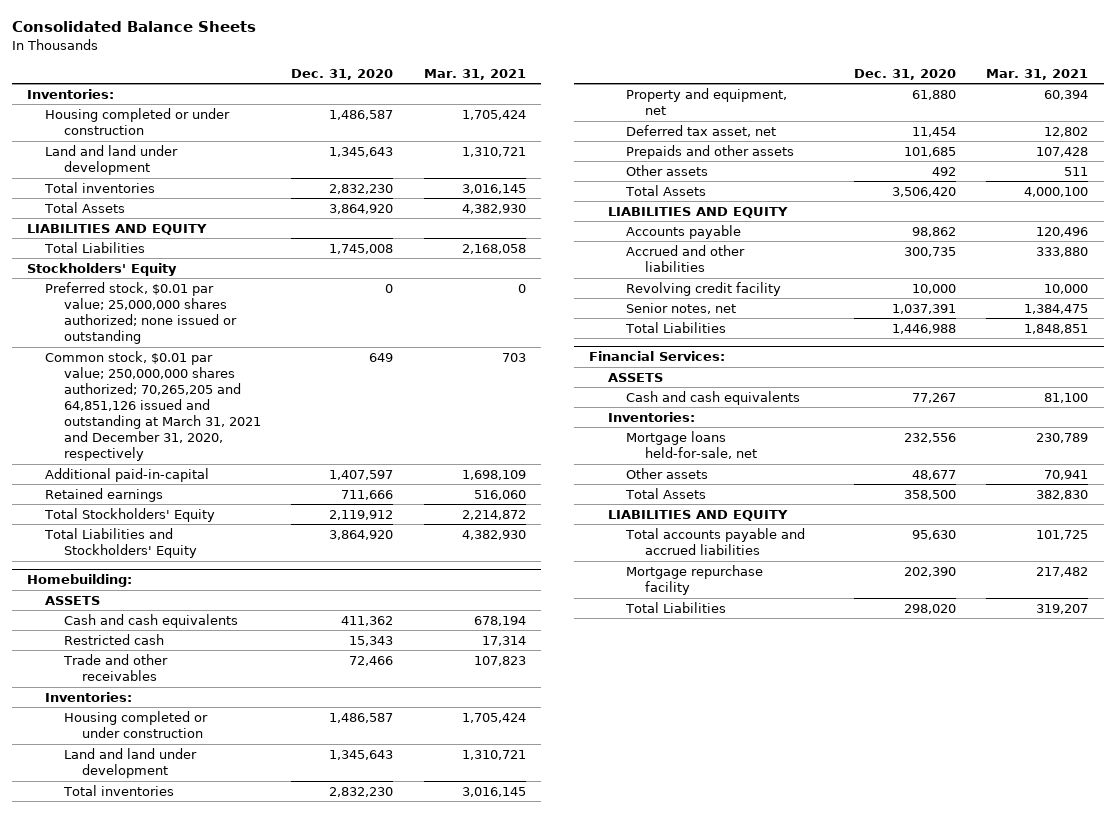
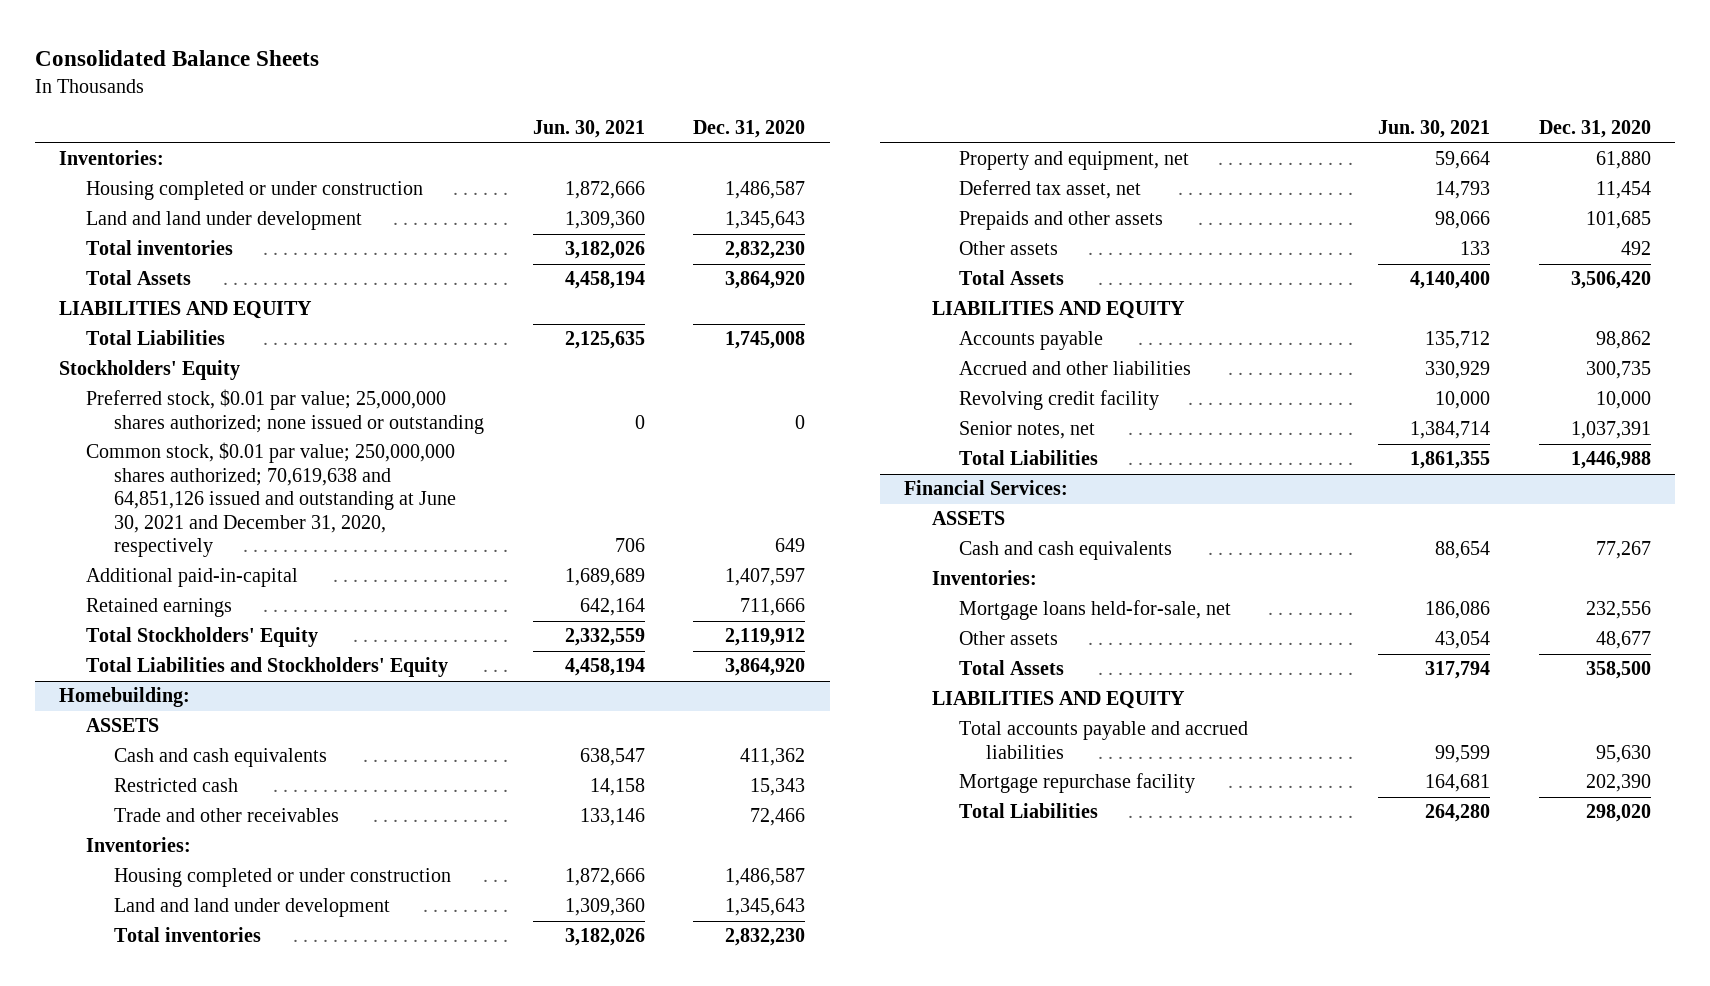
[423,68,526,80] Mar. 31, 2021 -> none
none -> [532,120,645,139] Jun. 30, 2021
[45,351,261,462] Common stock, $0.01 par value; 250,000,000 shares authorized; 70,265,205 and 64,851,126 issued and outstanding at March 31, 2021 and December 31, 2020, respectively -> [86,442,456,558] Common stock, $0.01 par value; 250,000,000 shares authorized; 70,619,638 and 64,851,126 issued and outstanding at June 30, 2021 and December 31, 2020, respectively

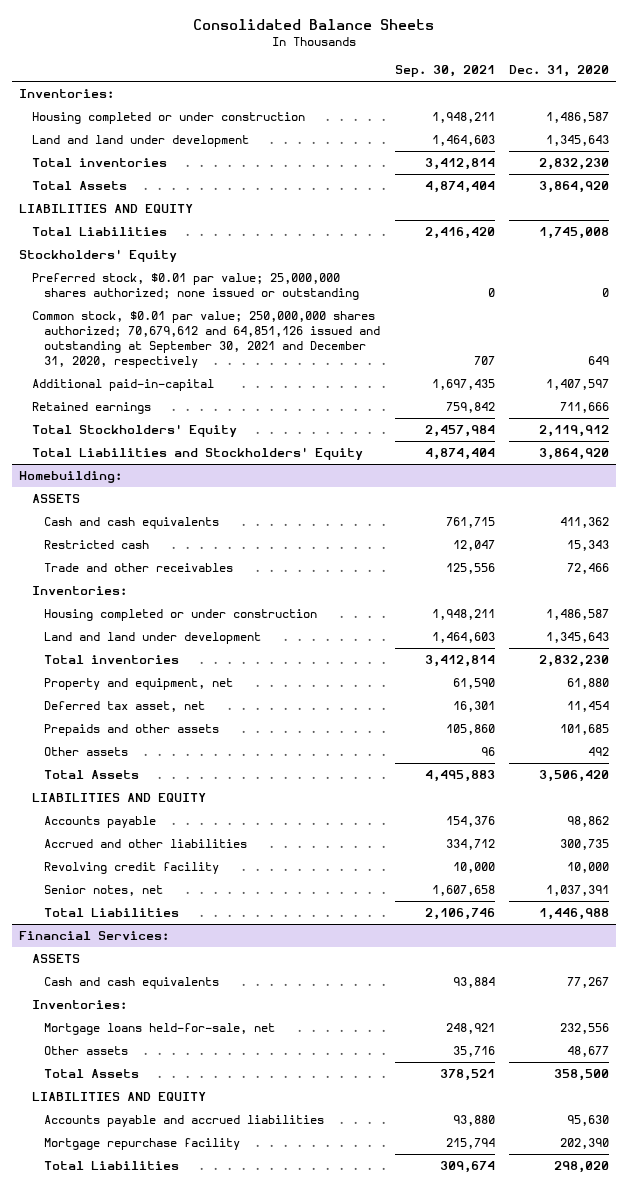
[532,120,645,139] Jun. 30, 2021 -> none
none -> [394,65,495,78] Sep. 30, 2021
[86,442,456,558] Common stock, $0.01 par value; 250,000,000 shares authorized; 70,619,638 and 64,851,126 issued and outstanding at June 30, 2021 and December 31, 2020, respectively -> [31,311,381,369] Common stock, $0.01 par value; 250,000,000 shares authorized; 70,679,612 and 64,851,126 issued and outstanding at September 30, 2021 and December 31, 2020, respectively
[958,721,1248,759] Total accounts payable and accrued liabilities -> [44,1115,325,1128] Accounts payable and accrued liabilities

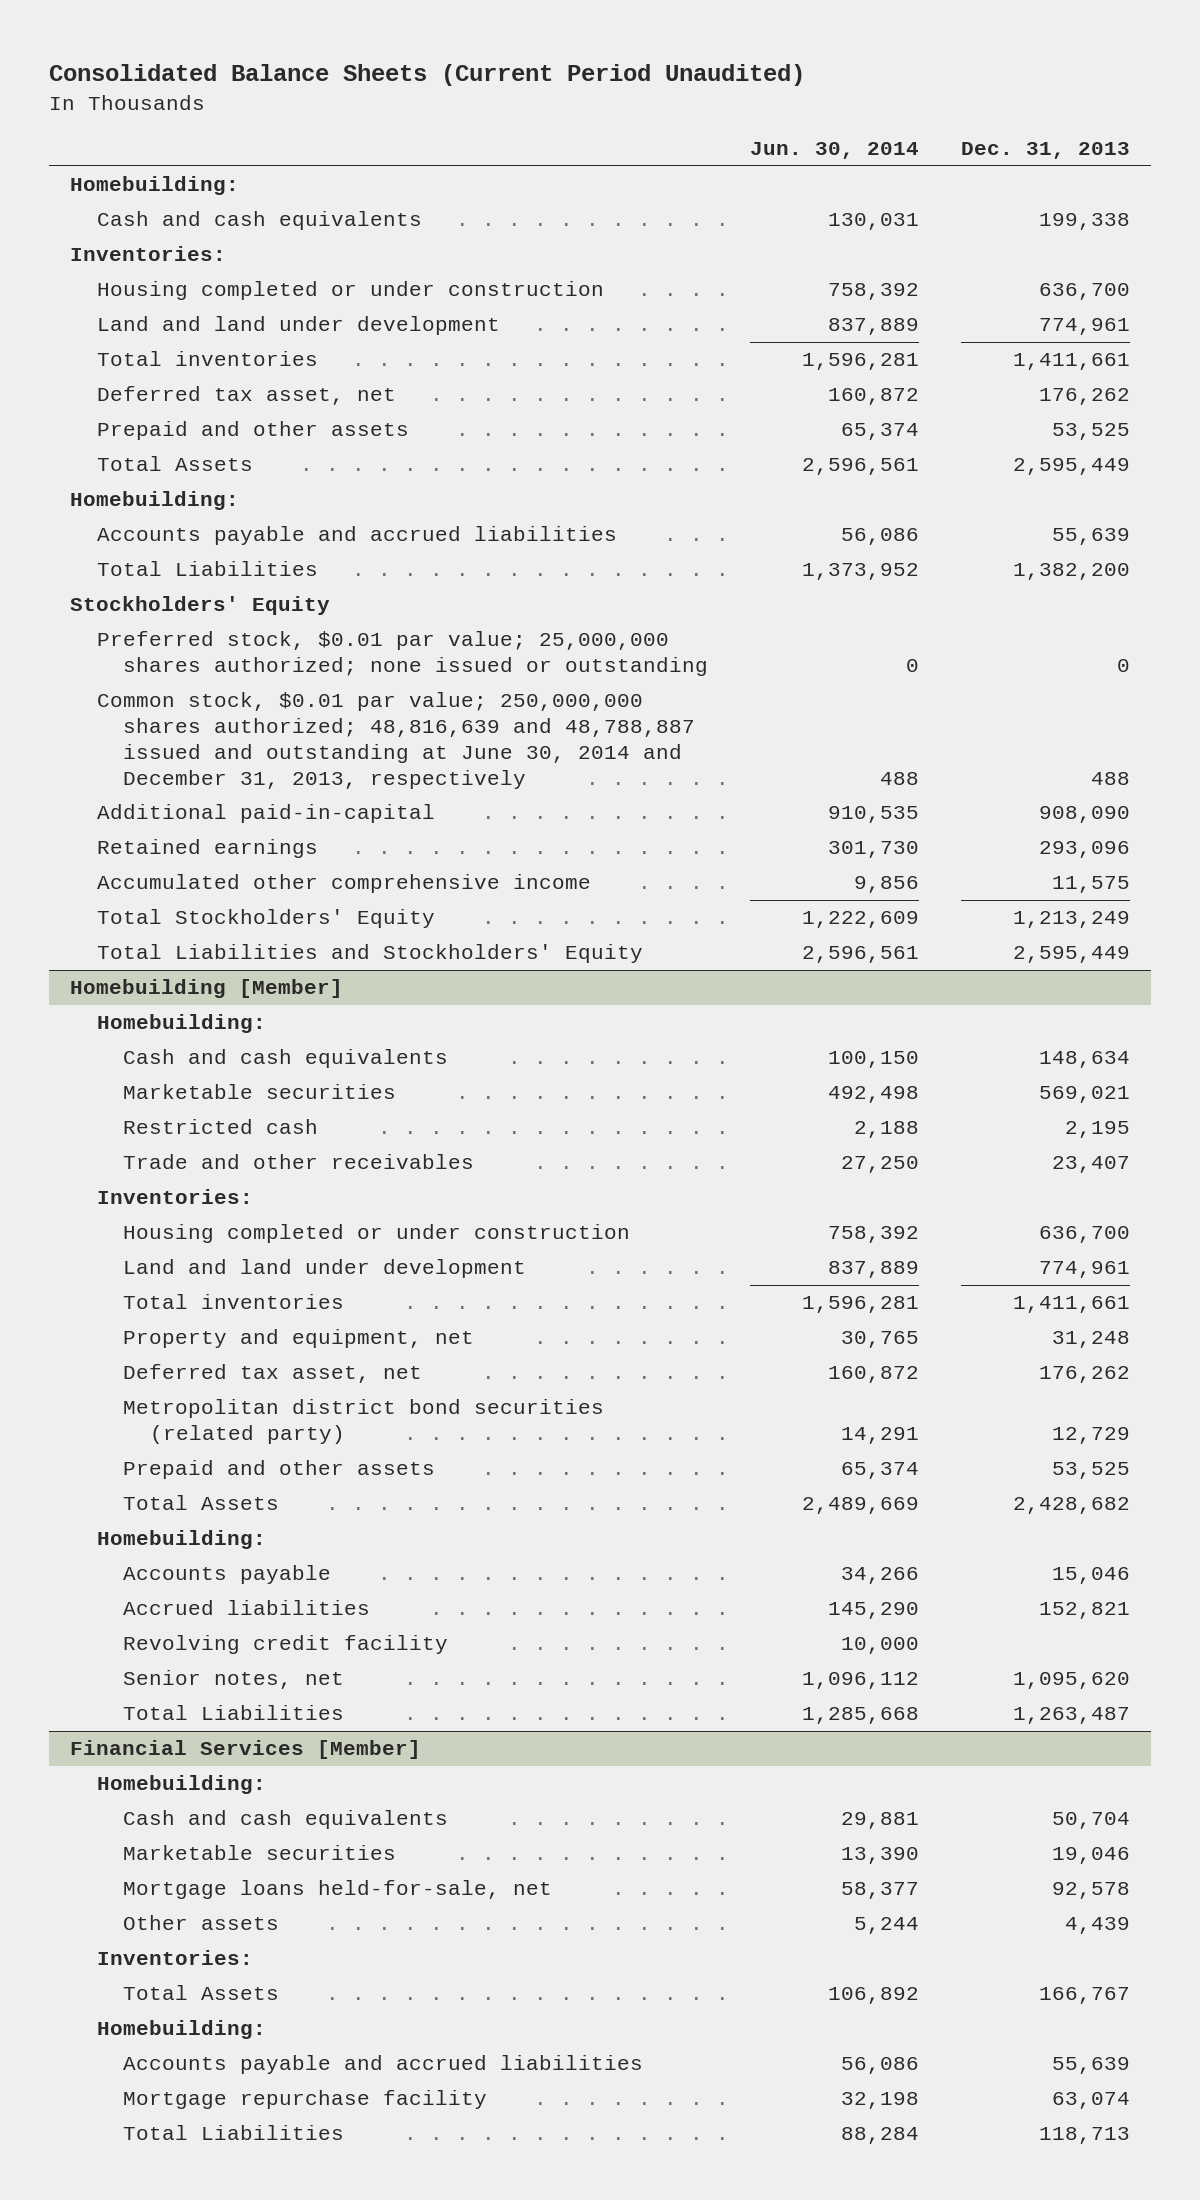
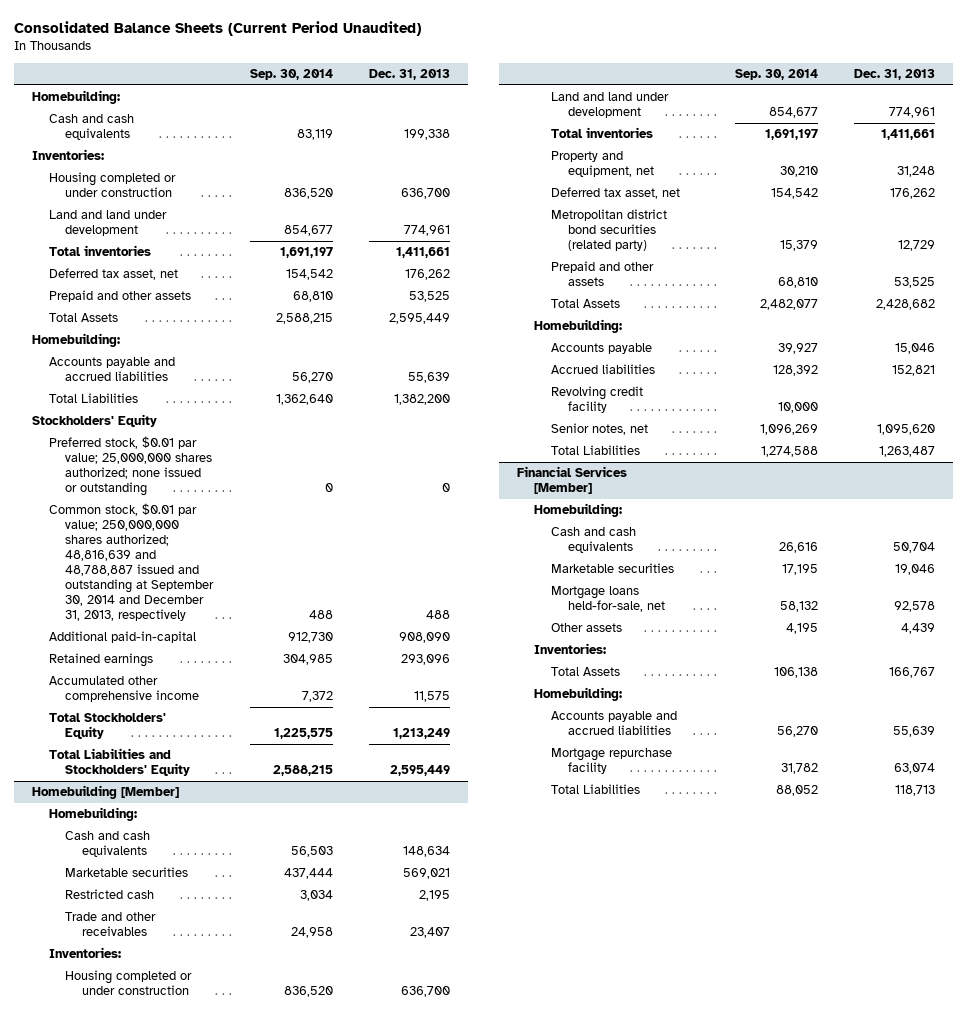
[750,142,920,160] Jun. 30, 2014 -> none
none -> [249,69,333,81] Sep. 30, 2014
[96,692,696,789] Common stock, $0.01 par value; 250,000,000 shares authorized; 48,816,639 and 48,788,887 issued and outstanding at June 30, 2014 and December 31, 2013, respectively -> [48,503,215,622] Common stock, $0.01 par value; 250,000,000 shares authorized; 48,816,639 and 48,788,887 issued and outstanding at September 30, 2014 and December 31, 2013, respectively

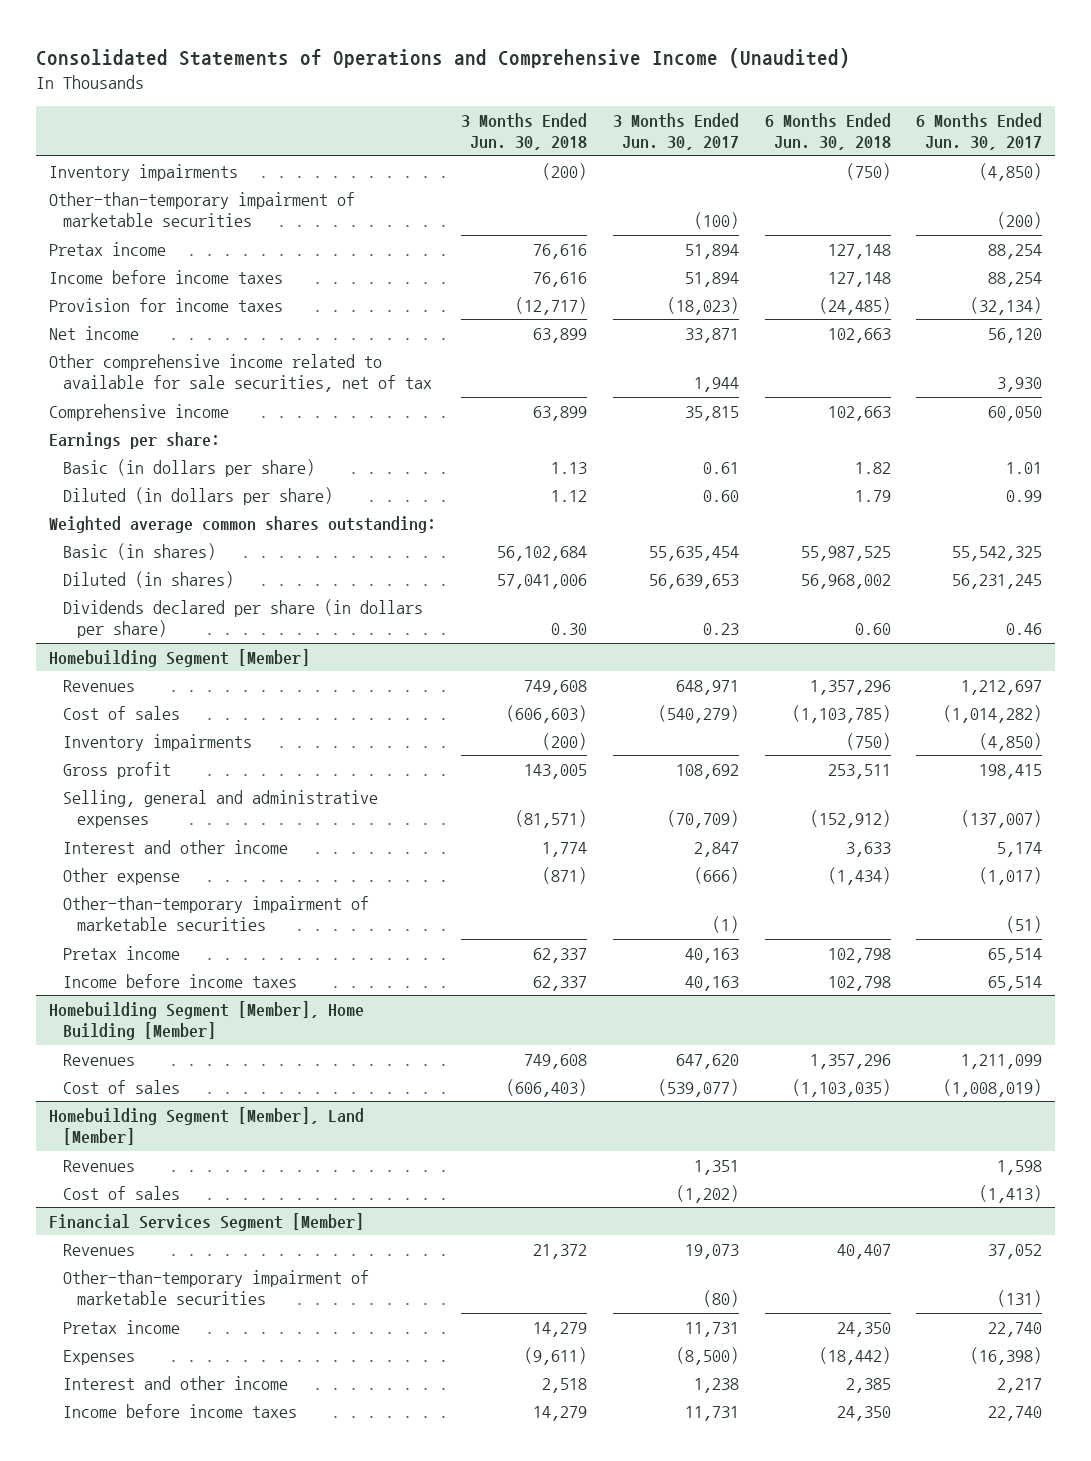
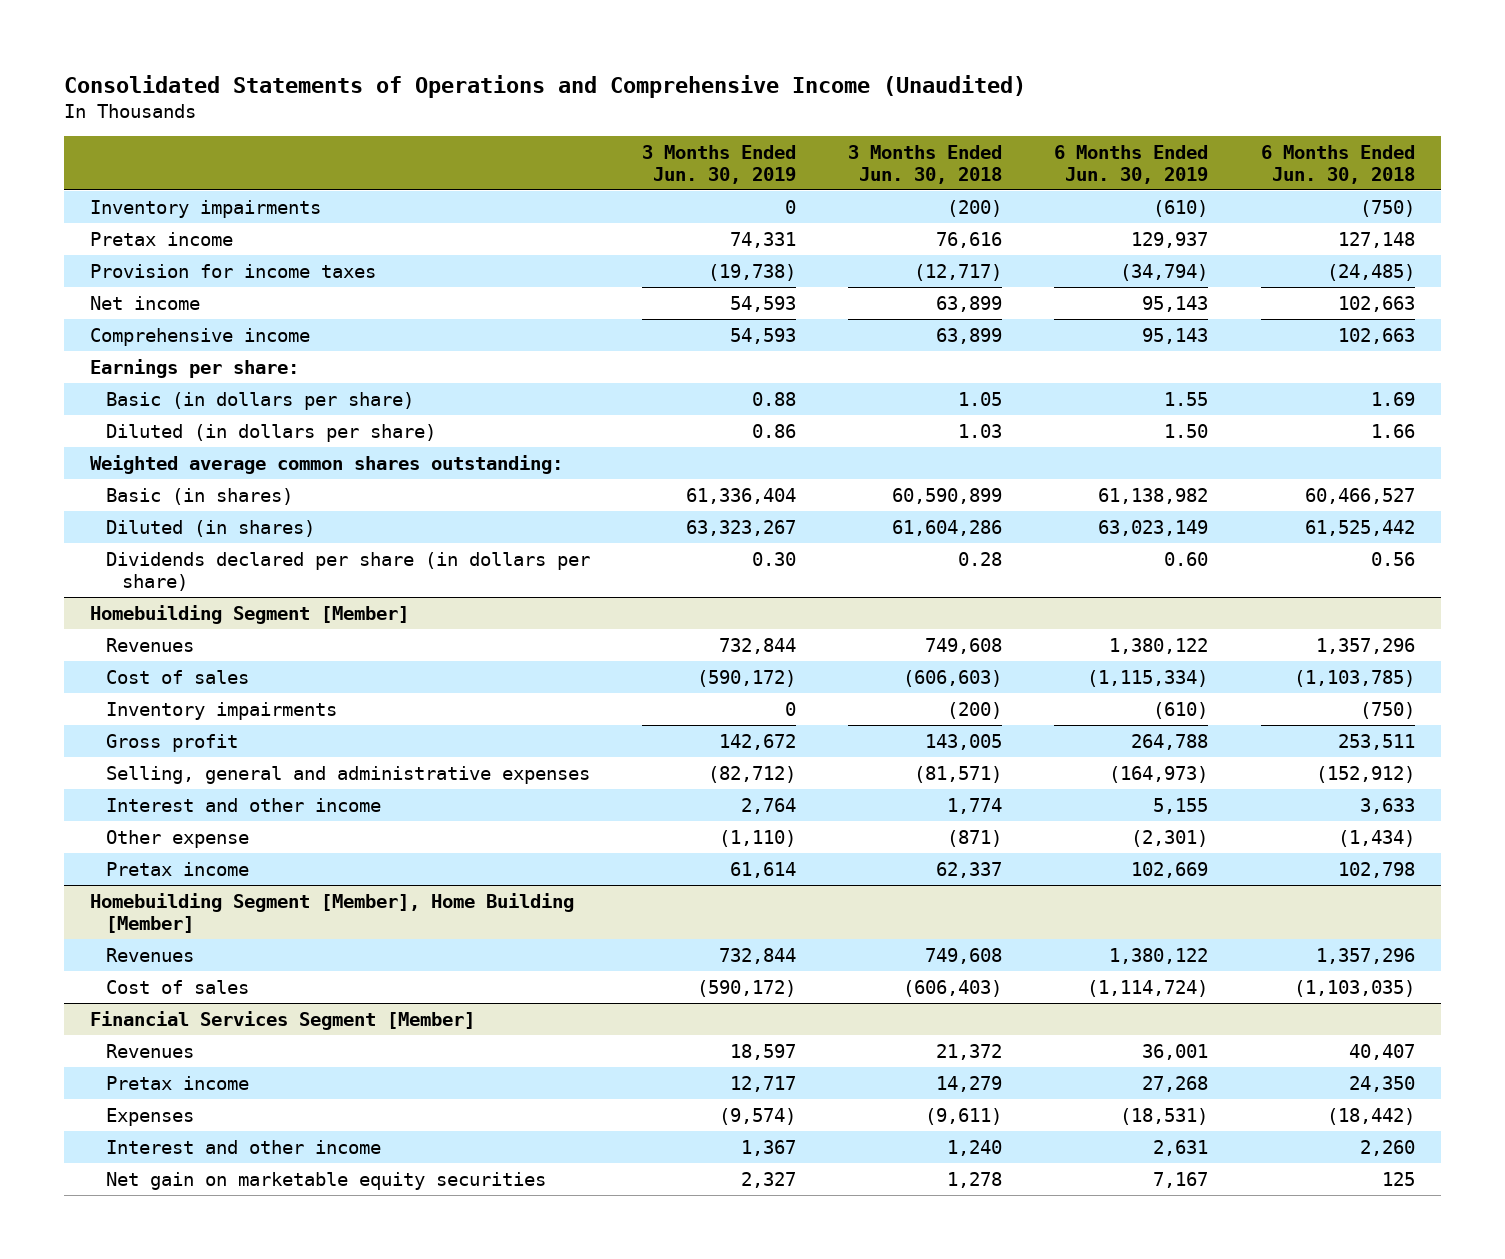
[612,112,739,151] 3 Months Ended Jun. 30, 2017 -> none
[916,112,1043,151] 6 Months Ended Jun. 30, 2017 -> none
none -> [642,144,797,184] 3 Months Ended Jun. 30, 2019
none -> [1054,144,1209,184] 6 Months Ended Jun. 30, 2019
[48,191,355,228] Other-than-temporary impairment of marketable securities -> none
[48,269,283,284] Income before income taxes -> none
[48,353,432,393] Other comprehensive income related to available for sale securities, net of tax -> none
[551,461,588,474] 1.13 -> [958,391,1003,406] 1.05
[854,461,891,474] 1.82 -> [1370,391,1415,406] 1.69
[551,489,588,502] 1.12 -> [958,423,1003,438] 1.03
[854,489,891,502] 1.79 -> [1370,423,1415,438] 1.66
[497,545,588,561] 56,102,684 -> [892,487,1003,504] 60,590,899
[800,545,891,561] 55,987,525 -> [1304,487,1415,504] 60,466,527
[497,573,588,589] 57,041,006 -> [892,519,1003,536] 61,604,286
[800,573,891,589] 56,968,002 -> [1304,519,1415,536] 61,525,442
[551,623,588,636] 0.30 -> [958,551,1003,566] 0.28
[854,623,891,636] 0.60 -> [1370,551,1415,566] 0.56
[62,895,369,932] Other-than-temporary impairment of marketable securities -> none
[62,973,297,988] Income before income taxes -> none
[48,1106,364,1146] Homebuilding Segment [Member], Land [Member] -> none
[62,1159,135,1172] Revenues -> none
[62,1185,180,1200] Cost of sales -> none
[62,1269,369,1306] Other-than-temporary impairment of marketable securities -> none
[62,1403,297,1418] Income before income taxes -> none
[542,1377,588,1393] 2,518 -> [947,1139,1003,1156] 1,240
[845,1377,891,1393] 2,385 -> [1359,1139,1415,1156] 2,260
none -> [105,1171,546,1190] Net gain on marketable equity securities

